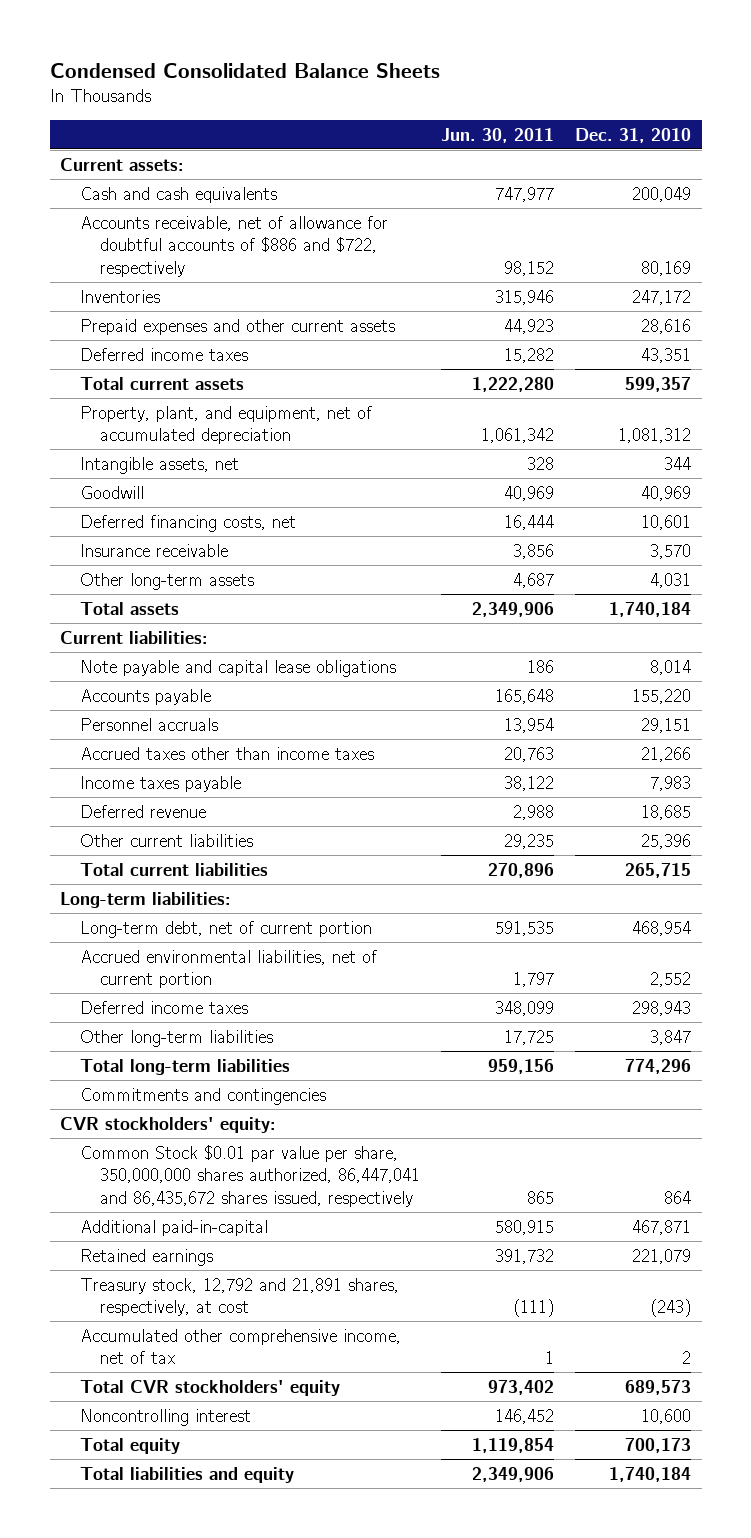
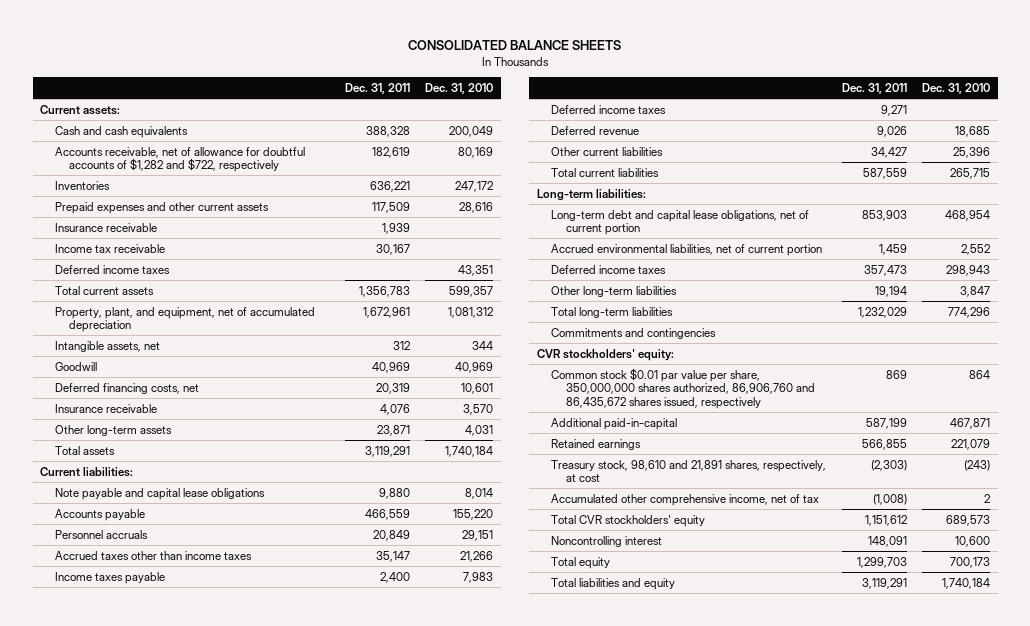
[49,62,440,78] Condensed Consolidated Balance Sheets -> [408,40,622,51] CONSOLIDATED BALANCE SHEETS
[441,127,555,143] Jun. 30, 2011 -> none
none -> [344,82,410,94] Dec. 31, 2011
[80,215,389,277] Accounts receivable, net of allowance for doubtful accounts of $886 and $722, respectively -> [54,146,305,173] Accounts receivable, net of allowance for doubtful accounts of $1,282 and $722, respectively
none -> [54,222,157,232] Insurance receivable
none -> [54,243,165,253] Income tax receivable
none -> [551,104,667,114] Deferred income taxes
[80,920,373,938] Long-term debt, net of current portion -> [551,209,810,236] Long-term debt and capital lease obligations, net of current portion
[80,1144,421,1207] Common Stock $0.01 par value per share, 350,000,000 shares authorized, 86,447,041 and 86,435,672 shares issued, respectively -> [551,367,815,409] Common stock $0.01 par value per share, 350,000,000 shares authorized, 86,906,760 and 86,435,672 shares issued, respectively
[80,1277,400,1317] Treasury stock, 12,792 and 21,891 shares, respectively, at cost -> [551,459,827,483] Treasury stock, 98,610 and 21,891 shares, respectively, at cost

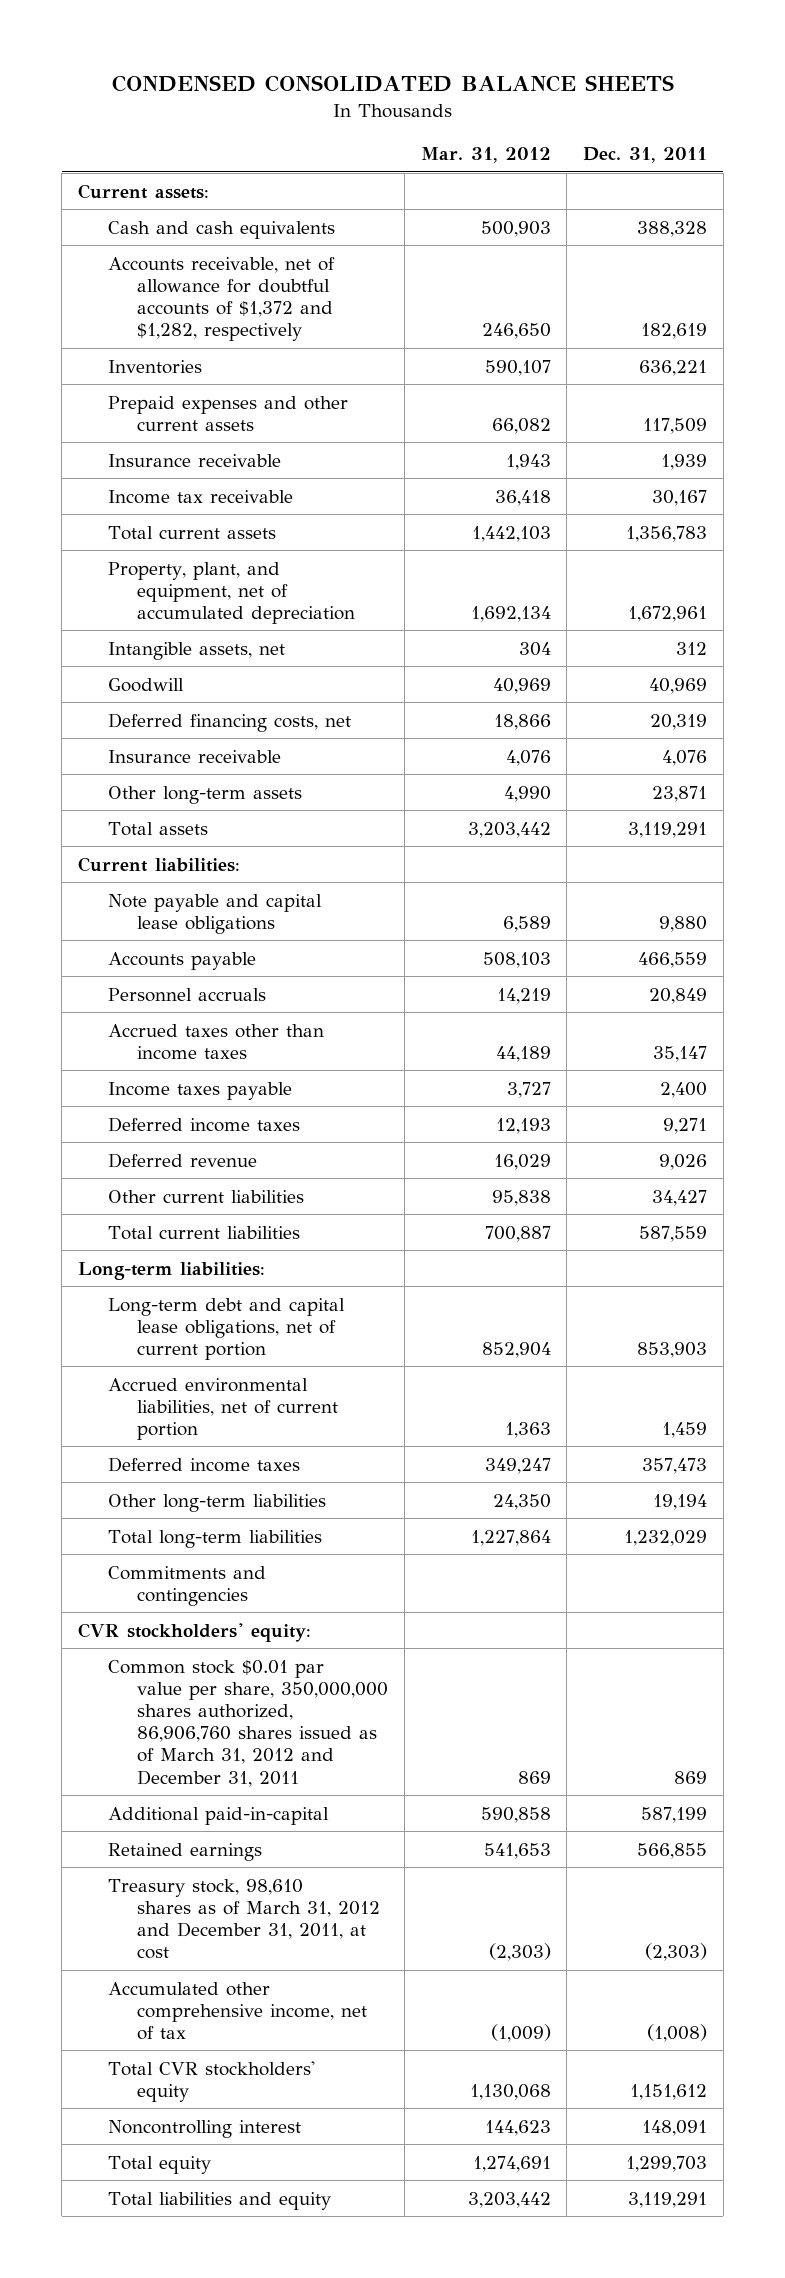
[408,40,622,51] CONSOLIDATED BALANCE SHEETS -> [111,75,674,93] CONDENSED CONSOLIDATED BALANCE SHEETS
[425,82,494,94] Dec. 31, 2010 -> none
none -> [420,147,551,164] Mar. 31, 2012
[54,146,305,173] Accounts receivable, net of allowance for doubtful accounts of $1,282 and $722, respectively -> [107,256,335,342] Accounts receivable, net of allowance for doubtful accounts of $1,372 and $1,282, respectively
[54,264,170,274] Deferred income taxes -> none
[551,367,815,409] Common stock $0.01 par value per share, 350,000,000 shares authorized, 86,906,760 and 86,435,672 shares issued, respectively -> [107,1659,389,1787] Common stock $0.01 par value per share, 350,000,000 shares authorized, 86,906,760 shares issued as of March 31, 2012 and December 31, 2011
[551,459,827,483] Treasury stock, 98,610 and 21,891 shares, respectively, at cost -> [107,1878,381,1960] Treasury stock, 98,610 shares as of March 31, 2012 and December 31, 2011, at cost

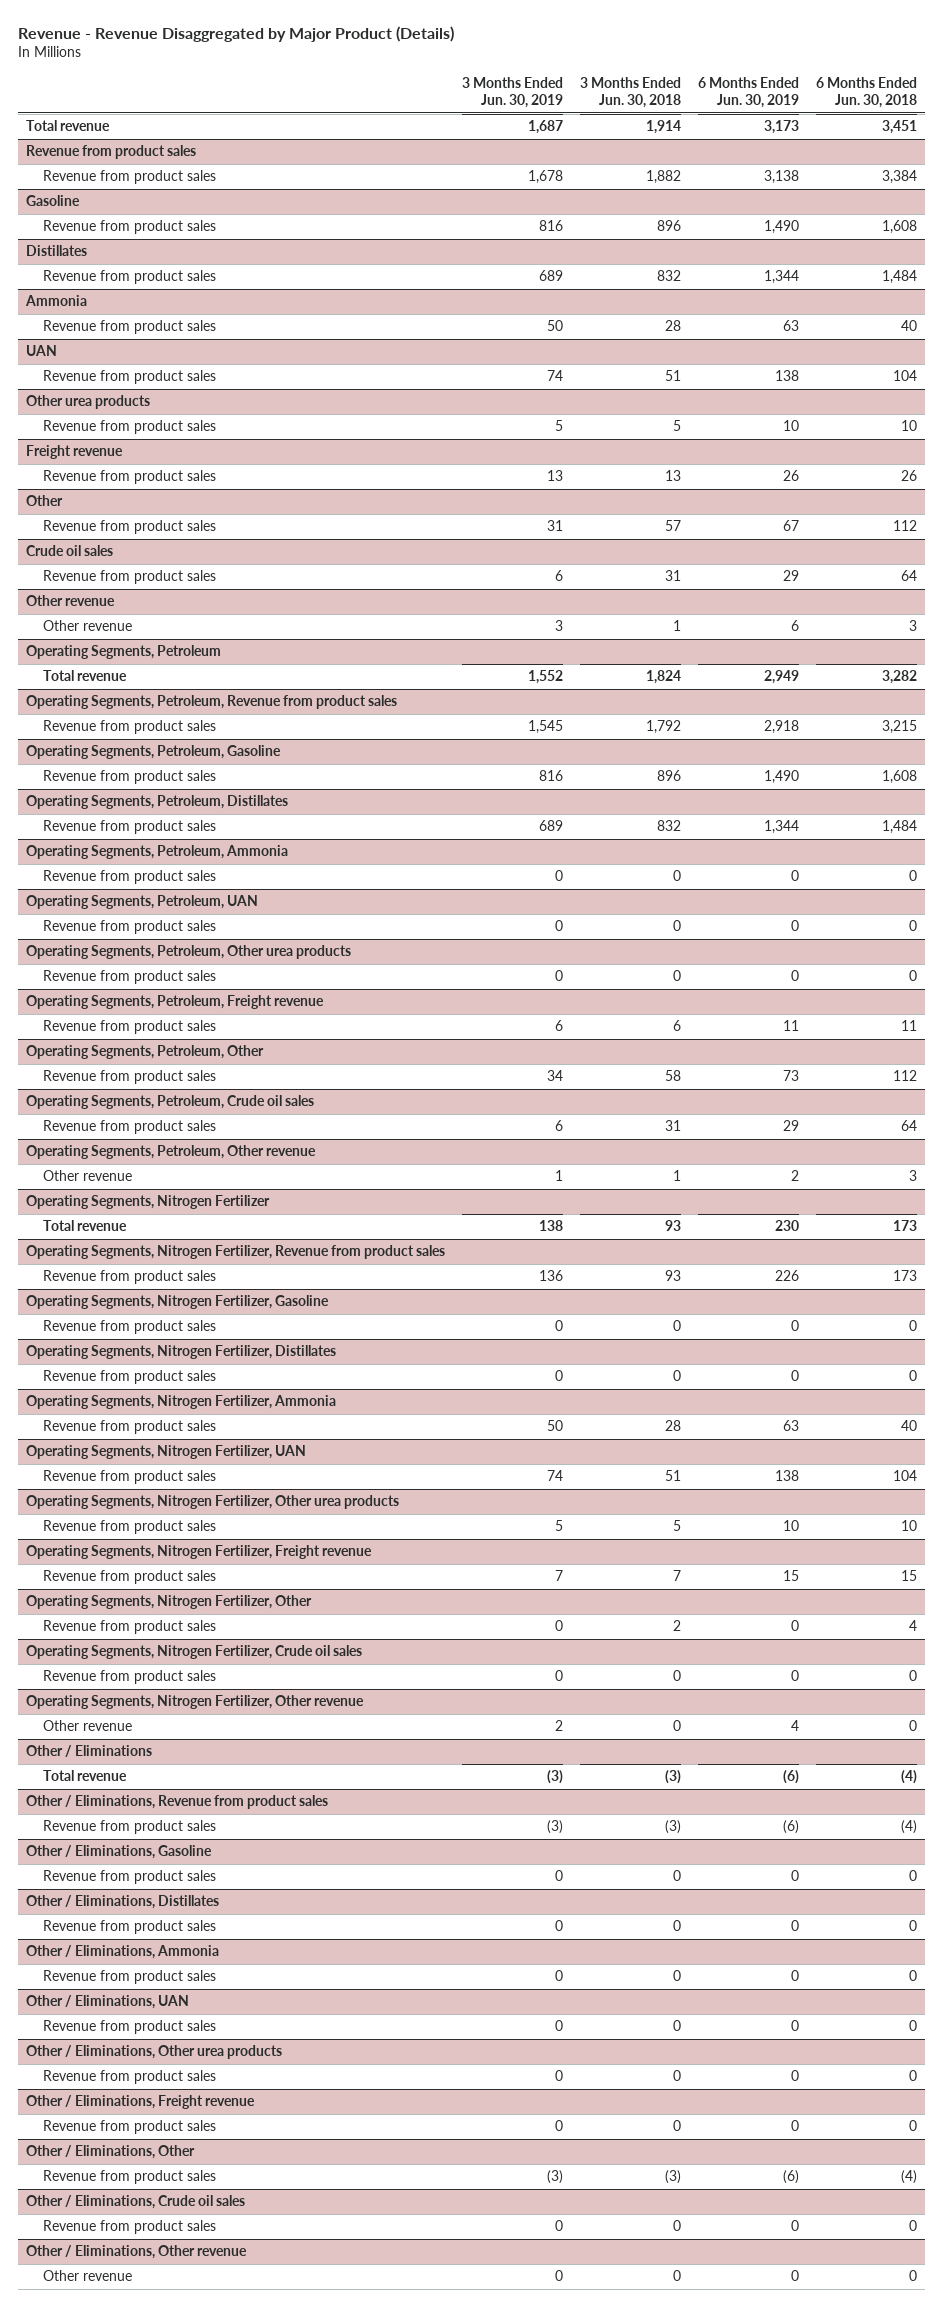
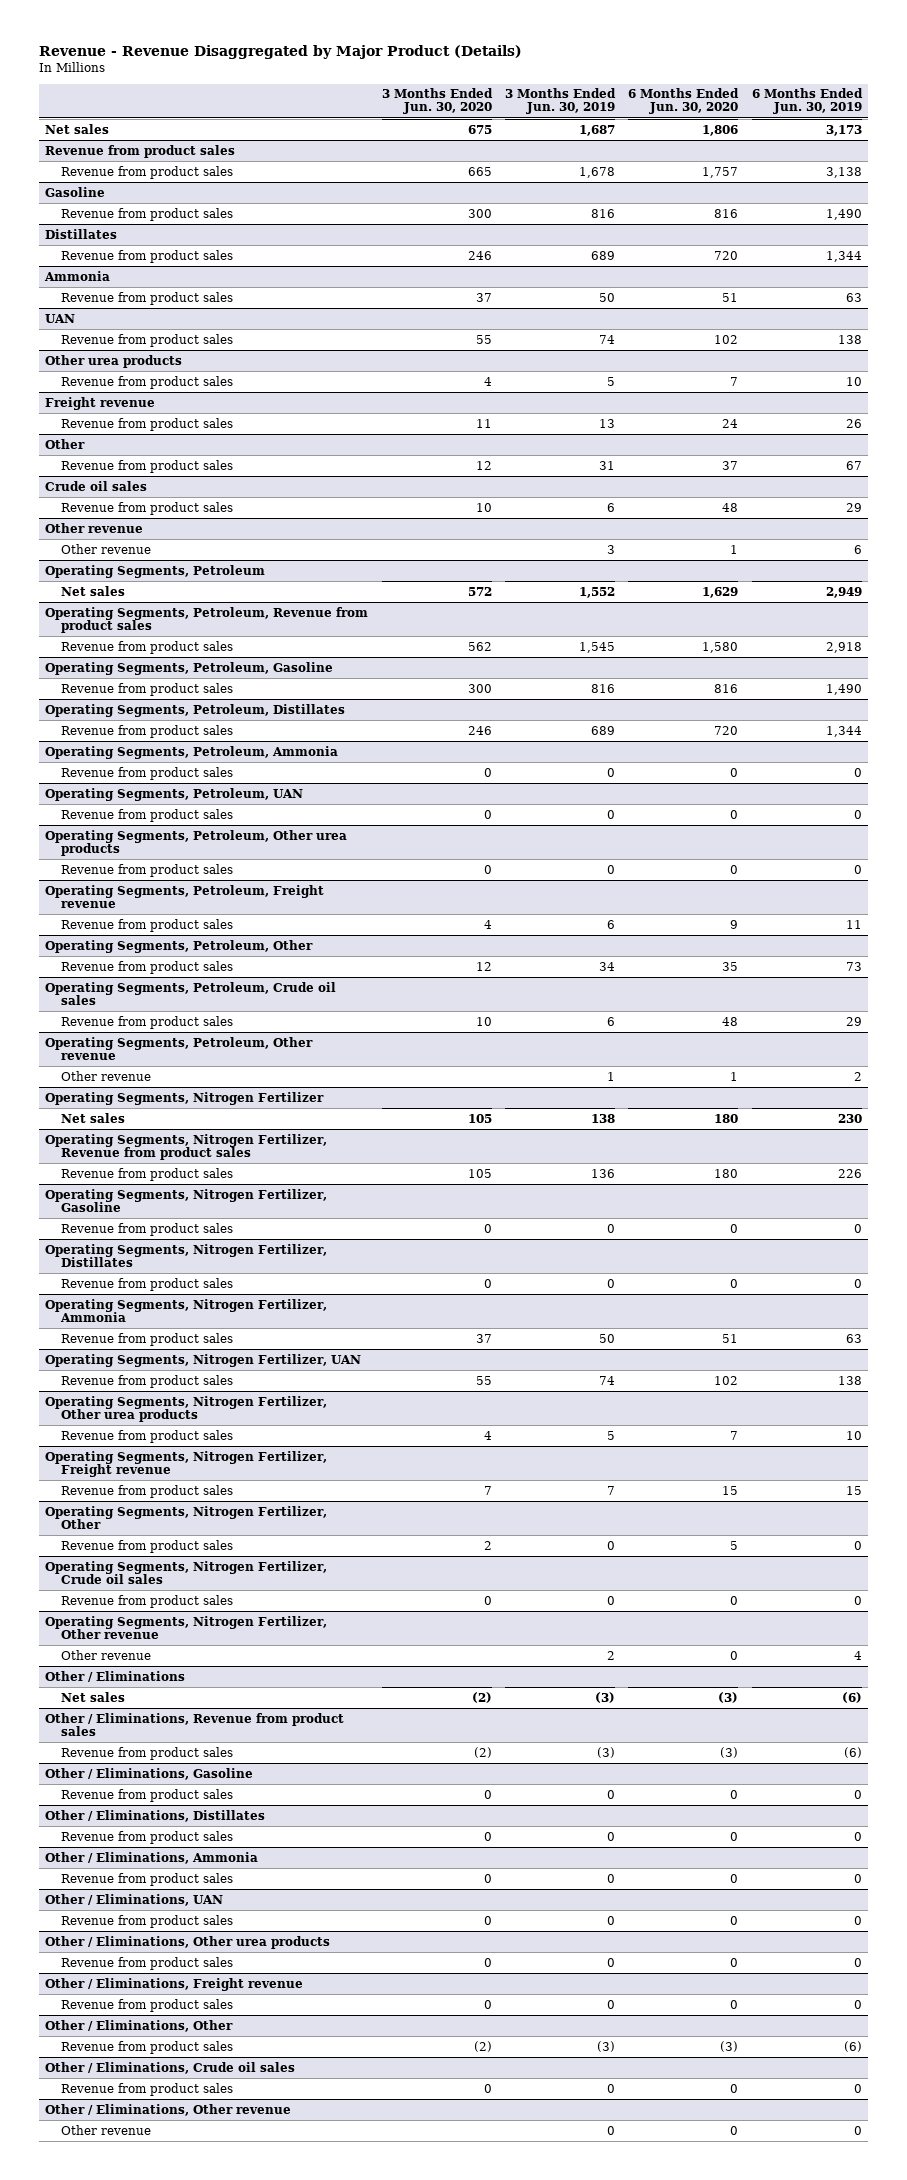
[579,76,681,109] 3 Months Ended Jun. 30, 2018 -> none
[815,76,917,109] 6 Months Ended Jun. 30, 2018 -> none
none -> [381,88,493,115] 3 Months Ended Jun. 30, 2020
none -> [628,88,740,115] 6 Months Ended Jun. 30, 2020
[26,120,111,132] Total revenue -> [45,123,110,134] Net sales
[42,670,127,682] Total revenue -> [60,585,125,596] Net sales
[42,1220,127,1232] Total revenue -> [60,1112,125,1123] Net sales
[42,1770,127,1782] Total revenue -> [60,1691,125,1702] Net sales

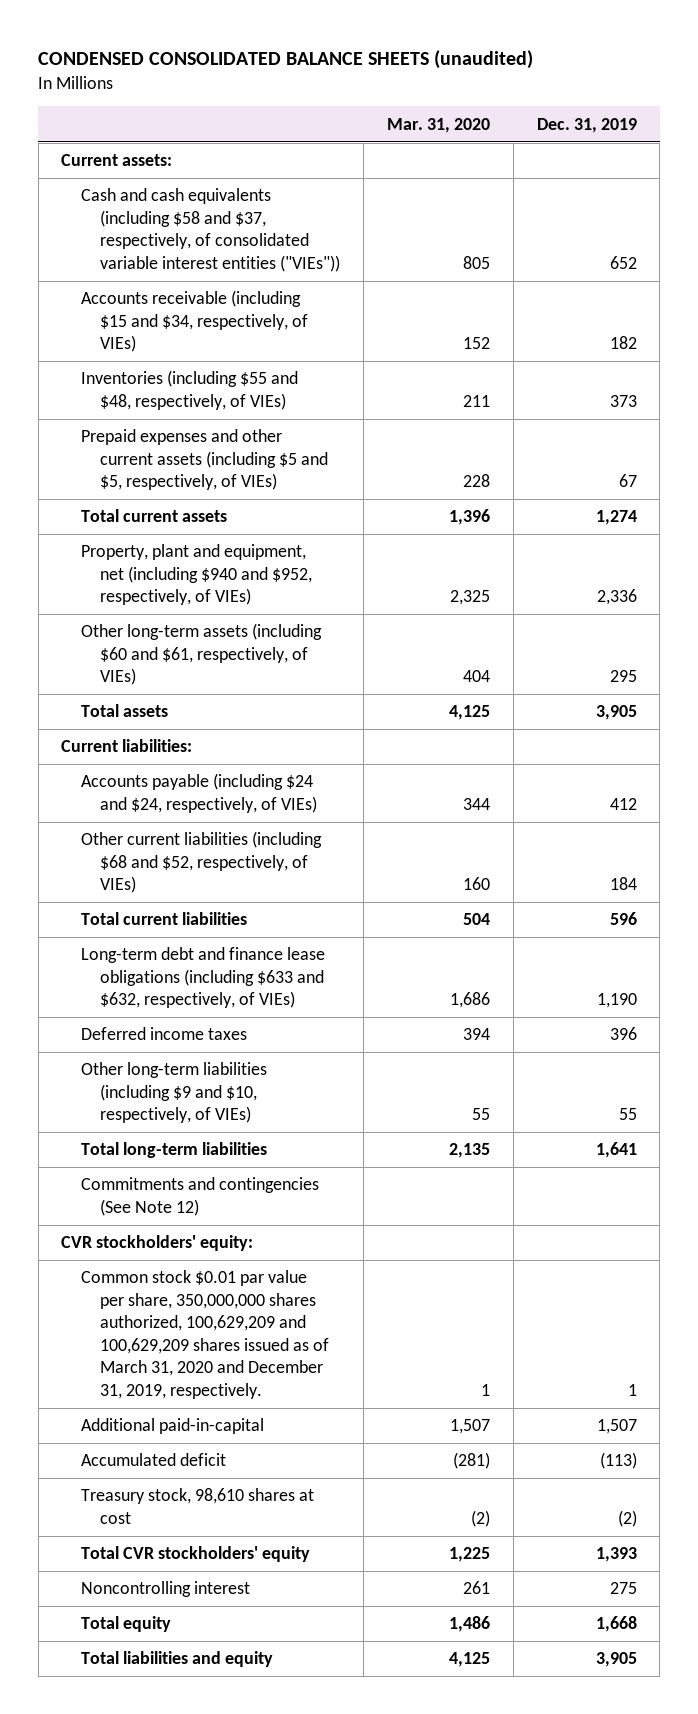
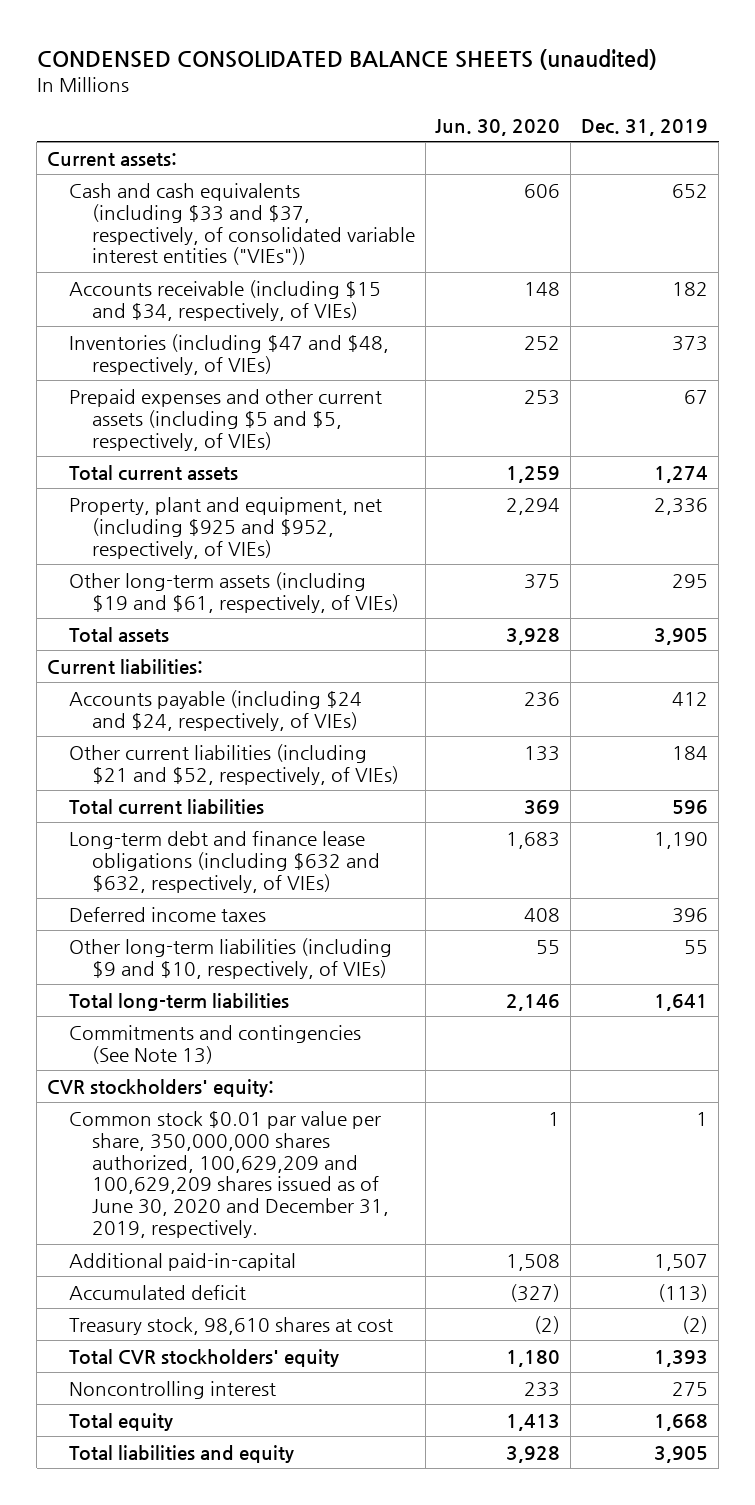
[386,117,490,133] Mar. 31, 2020 -> none
none -> [435,119,561,137] Jun. 30, 2020
[80,188,341,272] Cash and cash equivalents (including $58 and $37, respectively, of consolidated variable interest entities ("VIEs")) -> [69,182,415,266] Cash and cash equivalents (including $33 and $37, respectively, of consolidated variable interest entities ("VIEs"))
[80,370,298,410] Inventories (including $55 and $48, respectively, of VIEs) -> [69,333,390,375] Inventories (including $47 and $48, respectively, of VIEs)
[80,544,313,606] Property, plant and equipment, net (including $940 and $952, respectively, of VIEs) -> [69,496,383,559] Property, plant and equipment, net (including $925 and $952, respectively, of VIEs)
[80,623,322,686] Other long-term assets (including $60 and $61, respectively, of VIEs) -> [69,571,399,613] Other long-term assets (including $19 and $61, respectively, of VIEs)
[80,831,322,894] Other current liabilities (including $68 and $52, respectively, of VIEs) -> [69,743,399,785] Other current liabilities (including $21 and $52, respectively, of VIEs)
[80,947,325,1009] Long-term debt and finance lease obligations (including $633 and $632, respectively, of VIEs) -> [69,830,380,893] Long-term debt and finance lease obligations (including $632 and $632, respectively, of VIEs)
[80,1177,319,1216] Commitments and contingencies (See Note 12) -> [69,1024,362,1064] Commitments and contingencies (See Note 13)
[80,1270,330,1399] Common stock $0.01 par value per share, 350,000,000 shares authorized, 100,629,209 and 100,629,209 shares issued as of March 31, 2020 and December 31, 2019, respectively. -> [69,1110,389,1239] Common stock $0.01 par value per share, 350,000,000 shares authorized, 100,629,209 and 100,629,209 shares issued as of June 30, 2020 and December 31, 2019, respectively.

